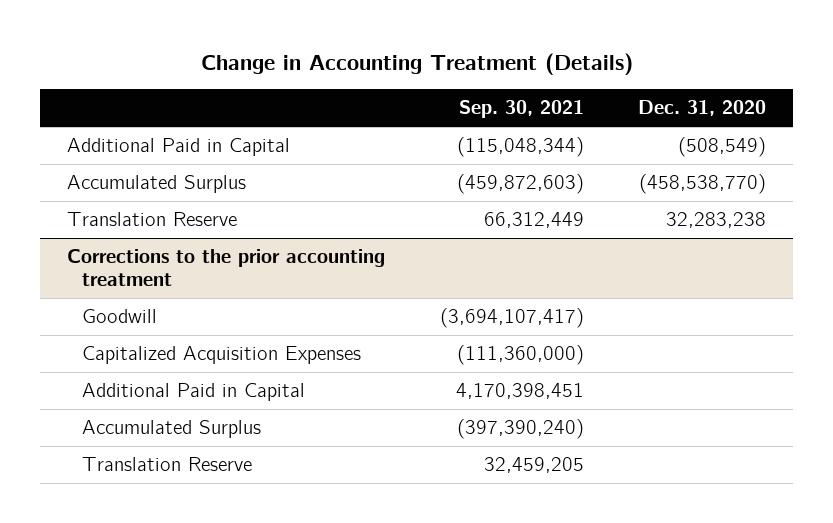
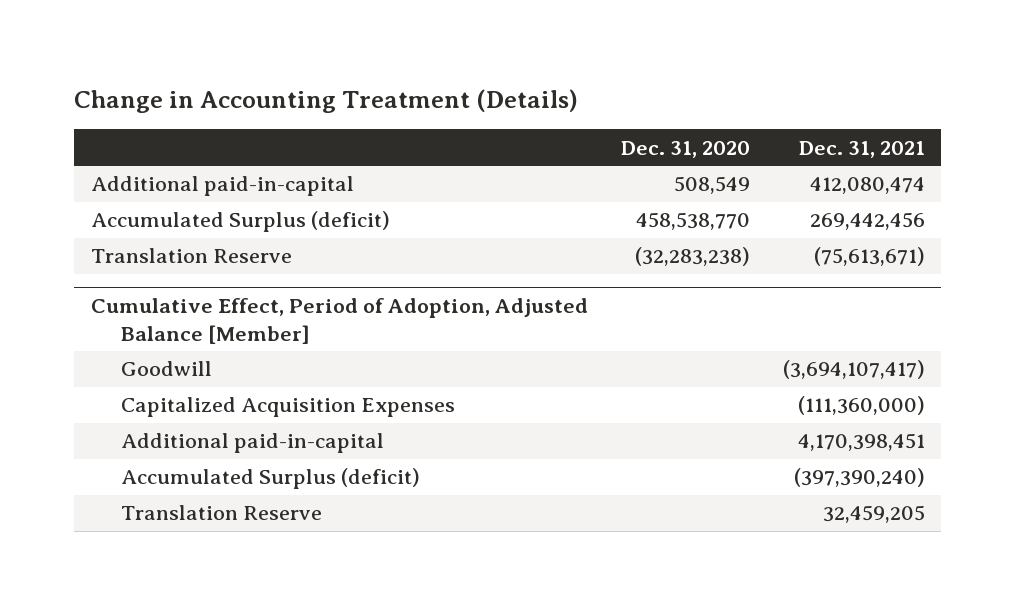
[458,100,584,119] Sep. 30, 2021 -> none
none -> [798,140,925,158] Dec. 31, 2021
[67,249,386,287] Corrections to the prior accounting treatment -> none
[82,309,158,324] Goodwill -> none
[82,346,362,365] Capitalized Acquisition Expenses -> none
[82,383,306,402] Additional Paid in Capital -> none
[82,420,262,439] Accumulated Surplus -> none
[82,457,253,472] Translation Reserve -> none
[67,138,291,157] Additional Paid in Capital -> [90,176,354,197] Additional paid-in-capital
[678,137,767,158] (508,549) -> [673,176,750,195] 508,549
[67,175,247,194] Accumulated Surplus -> [90,211,390,233] Accumulated Surplus (deficit)
[639,174,767,195] (458,538,770) -> [635,212,750,231] 458,538,770
[666,212,767,229] 32,283,238 -> [634,247,750,267] (32,283,238)
none -> [90,298,588,344] Cumulative Effect, Period of Adoption, Adjusted Balance [Member]
none -> [120,361,212,377] Goodwill
none -> [120,397,455,418] Capitalized Acquisition Expenses
none -> [120,433,384,454] Additional paid-in-capital
none -> [120,468,420,490] Accumulated Surplus (deficit)
none -> [120,505,322,521] Translation Reserve

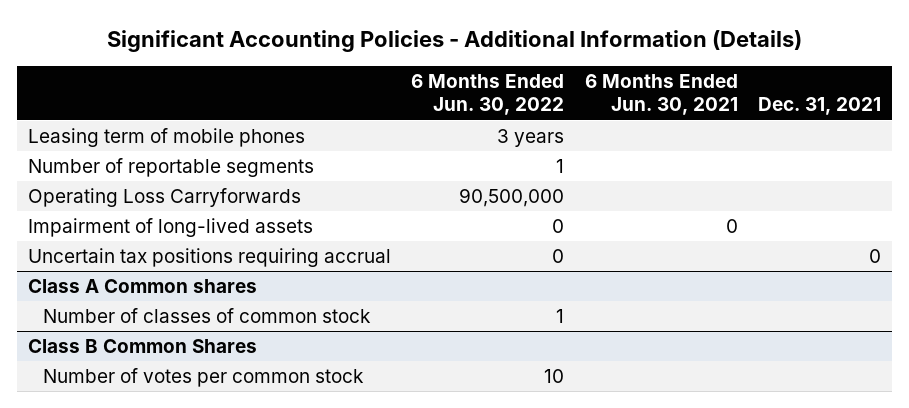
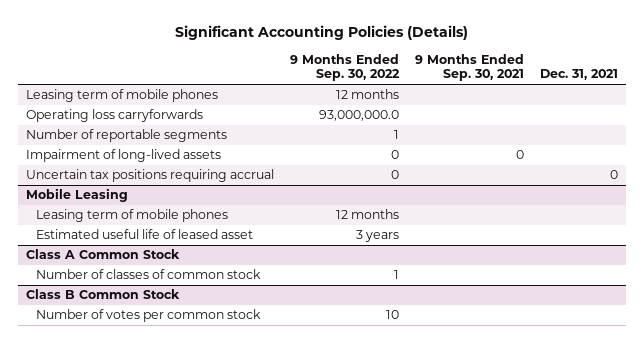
[106,29,802,52] Significant Accounting Policies - Additional Information (Details) -> [174,24,468,40] Significant Accounting Policies (Details)
[411,74,565,116] 6 Months Ended Jun. 30, 2022 -> none
[584,74,738,116] 6 Months Ended Jun. 30, 2021 -> none
none -> [289,53,400,82] 9 Months Ended Sep. 30, 2022
none -> [414,53,524,82] 9 Months Ended Sep. 30, 2021
none -> [25,109,203,123] Operating loss carryforwards
[27,188,301,208] Operating Loss Carryforwards -> none
none -> [25,188,128,203] Mobile Leasing
none -> [36,209,229,223] Leasing term of mobile phones
none -> [36,229,254,240] Estimated useful life of leased asset
[27,279,257,294] Class A Common shares -> [25,249,180,260] Class A Common Stock
[27,339,257,354] Class B Common Shares -> [25,289,180,300] Class B Common Stock

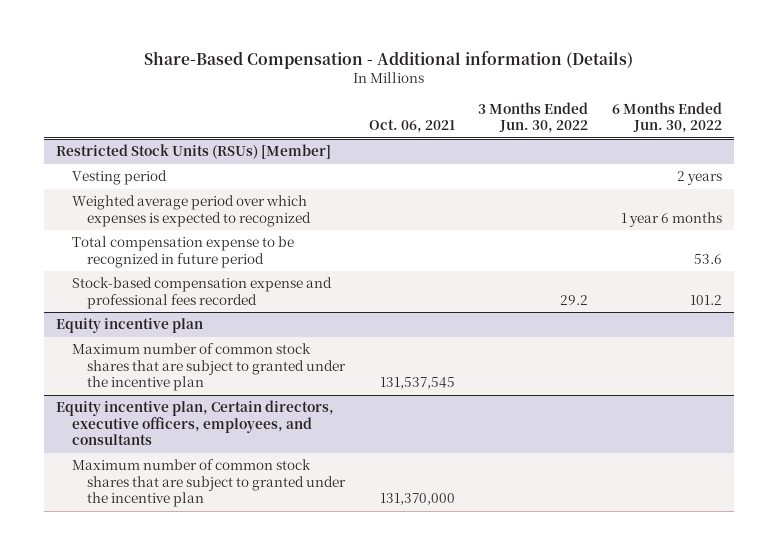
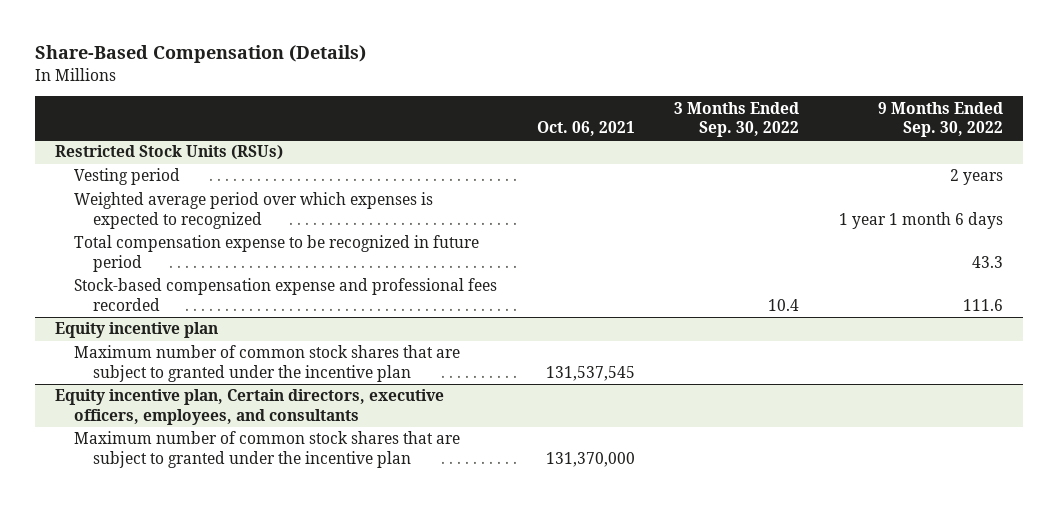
[144,51,634,70] Share-Based Compensation - Additional information (Details) -> [35,45,367,64] Share-Based Compensation (Details)
[478,101,589,133] 3 Months Ended Jun. 30, 2022 -> none
[611,101,722,133] 6 Months Ended Jun. 30, 2022 -> none
none -> [674,101,800,138] 3 Months Ended Sep. 30, 2022
none -> [877,101,1003,138] 9 Months Ended Sep. 30, 2022
[56,144,332,160] Restricted Stock Units (RSUs) [Member] -> [54,145,283,161] Restricted Stock Units (RSUs)

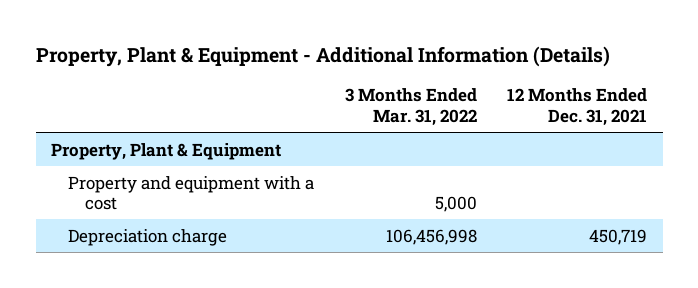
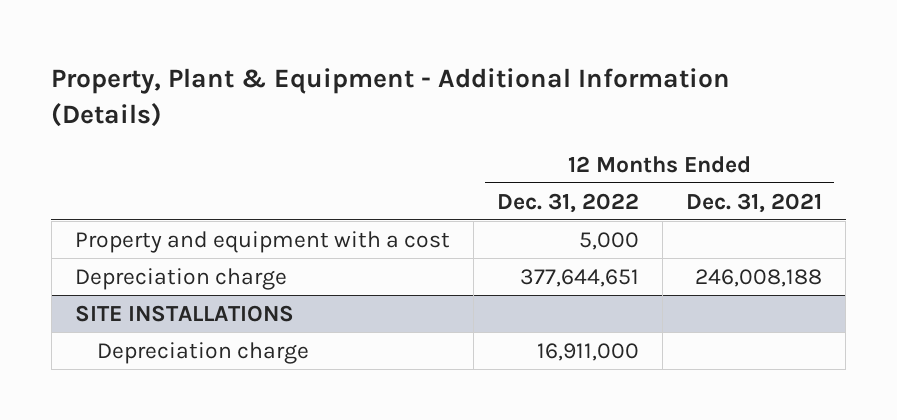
[344,88,477,126] 3 Months Ended Mar. 31, 2022 -> none
none -> [496,192,639,213] Dec. 31, 2022
[51,142,282,160] Property, Plant & Equipment -> none
[589,228,648,245] 450,719 -> [695,268,823,287] 246,008,188
none -> [74,304,294,322] SITE INSTALLATIONS
none -> [97,341,310,364] Depreciation charge

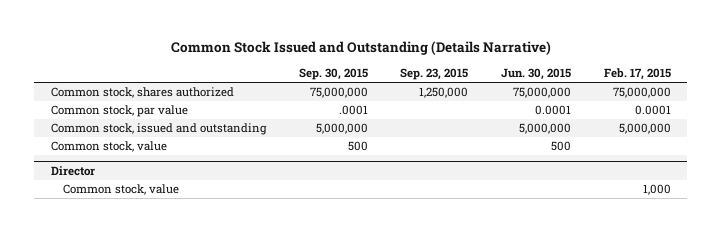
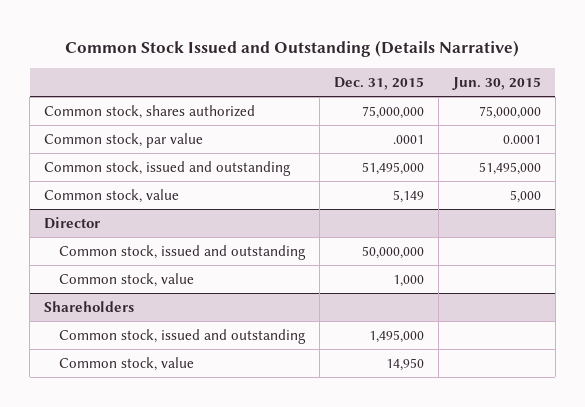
[298,68,368,81] Sep. 30, 2015 -> none
[400,68,469,81] Sep. 23, 2015 -> none
[603,68,671,81] Feb. 17, 2015 -> none
none -> [333,76,424,90] Dec. 31, 2015
[519,123,572,135] 5,000,000 -> [478,162,541,176] 51,495,000
[551,141,572,152] 500 -> [509,190,541,204] 5,000
none -> [58,245,306,261] Common stock, issued and outstanding
none -> [44,301,135,313] Shareholders
none -> [58,329,306,345] Common stock, issued and outstanding
none -> [58,357,194,372] Common stock, value

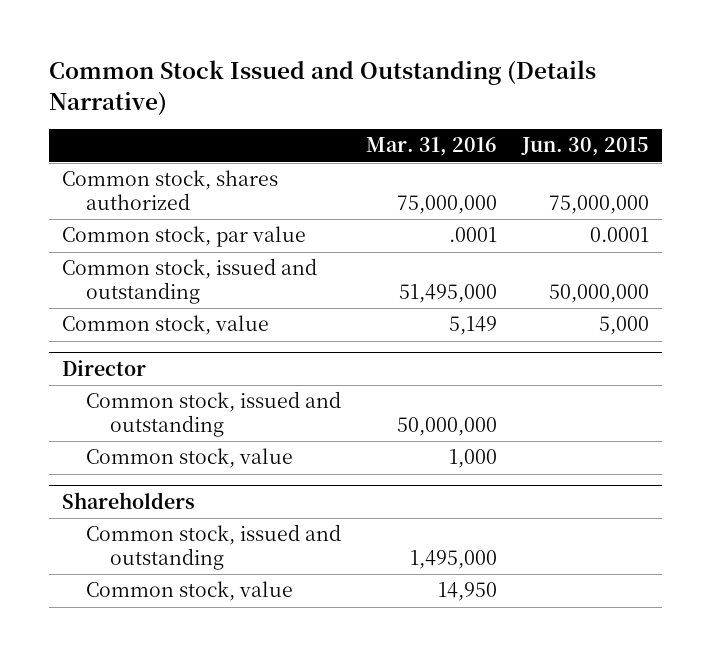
[333,76,424,90] Dec. 31, 2015 -> none
none -> [366,137,498,157] Mar. 31, 2016
[478,162,541,176] 51,495,000 -> [549,284,650,304] 50,000,000

